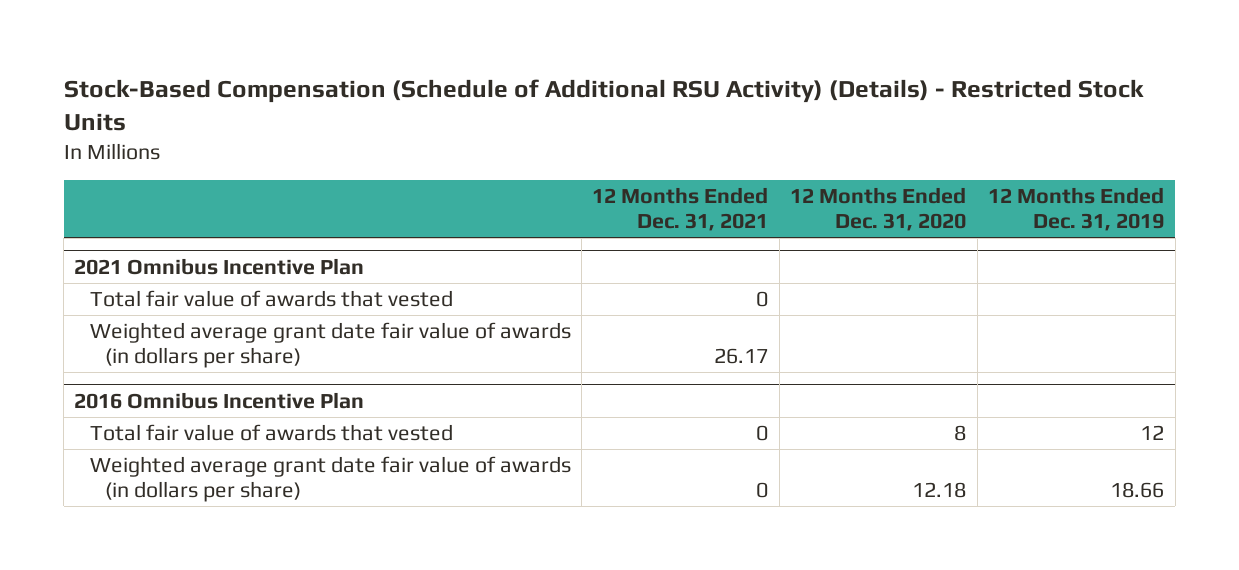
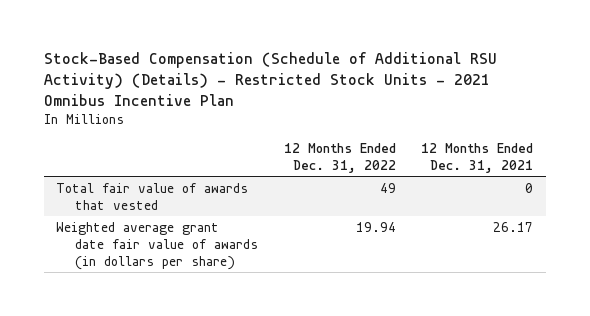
[63,78,1144,131] Stock-Based Compensation (Schedule of Additional RSU Activity) (Details) - Restricted Stock Units -> [43,52,497,106] Stock-Based Compensation (Schedule of Additional RSU Activity) (Details) - Restricted Stock Units - 2021 Omnibus Incentive Plan
[790,187,967,232] 12 Months Ended Dec. 31, 2020 -> none
[988,187,1165,232] 12 Months Ended Dec. 31, 2019 -> none
none -> [283,142,396,174] 12 Months Ended Dec. 31, 2022
[74,257,365,275] 2021 Omnibus Incentive Plan -> none
[74,391,365,409] 2016 Omnibus Incentive Plan -> none
[89,424,453,442] Total fair value of awards that vested -> none
[89,456,571,503] Weighted average grant date fair value of awards (in dollars per share) -> none

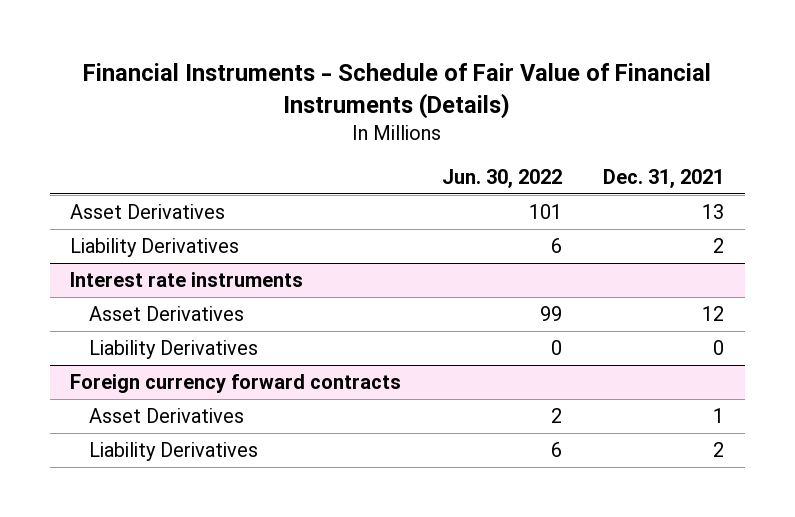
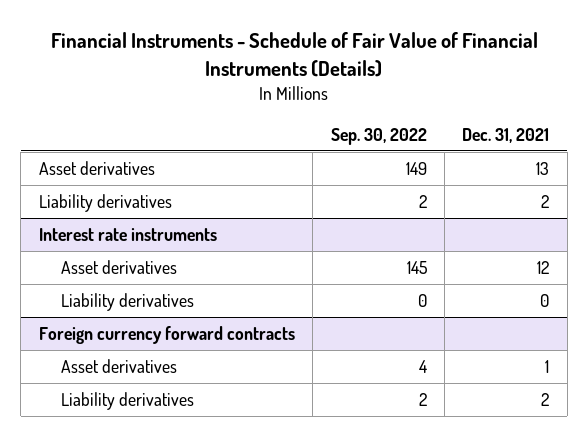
[442,169,563,189] Jun. 30, 2022 -> none
none -> [330,127,427,145] Sep. 30, 2022
[70,203,226,219] Asset Derivatives -> [38,160,155,175] Asset derivatives
[70,237,240,257] Liability Derivatives -> [38,193,172,212] Liability derivatives
[88,305,244,321] Asset Derivatives -> [60,259,177,274] Asset derivatives
[88,339,258,359] Liability Derivatives -> [60,292,194,311] Liability derivatives
[88,407,244,423] Asset Derivatives -> [60,358,177,373] Asset derivatives
[88,441,258,461] Liability Derivatives -> [60,391,194,410] Liability derivatives

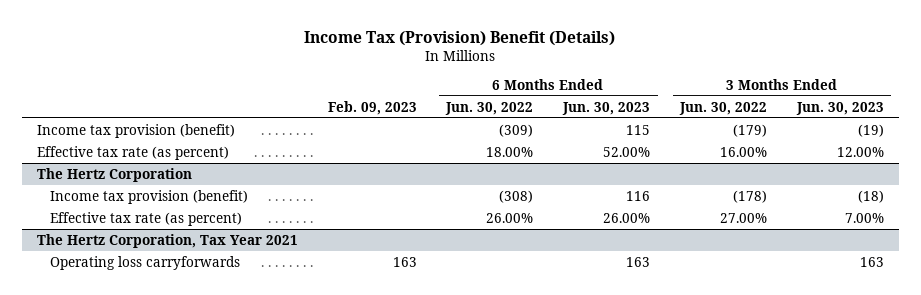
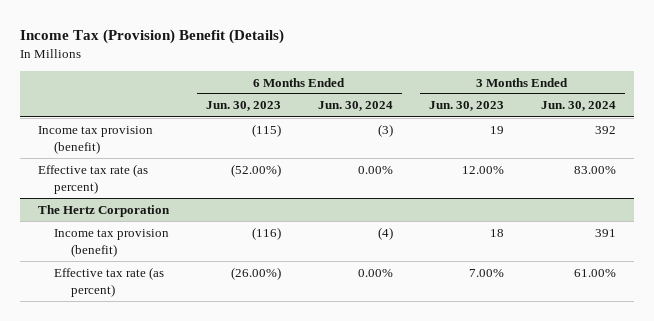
[327,100,417,115] Feb. 09, 2023 -> none
[445,101,534,115] Jun. 30, 2022 -> none
[678,101,767,115] Jun. 30, 2022 -> none
none -> [317,101,393,112] Jun. 30, 2024
none -> [540,101,616,112] Jun. 30, 2024
[626,124,651,135] 115 -> [252,123,282,137] (115)
[857,123,884,137] (19) -> [490,125,505,134] 19
[603,146,651,157] 52.00% -> [231,163,282,177] (52.00%)
[36,233,298,248] The Hertz Corporation, Tax Year 2021 -> none
[49,255,240,270] Operating loss carryforwards -> none
[626,190,651,201] 116 -> [252,226,282,240] (116)
[857,189,884,203] (18) -> [490,228,505,237] 18
[603,212,651,223] 26.00% -> [231,266,282,280] (26.00%)

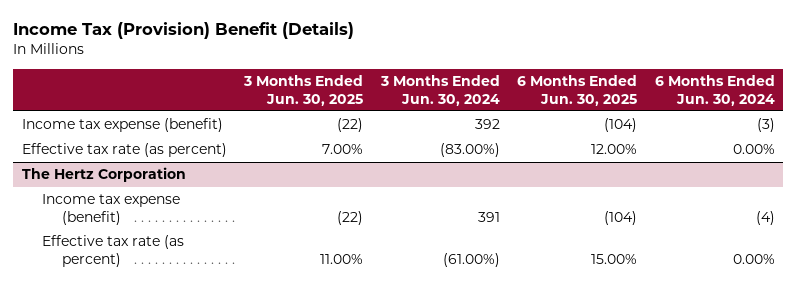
[206,101,282,112] Jun. 30, 2023 -> none
[429,101,505,112] Jun. 30, 2023 -> none
none -> [243,74,364,106] 3 Months Ended Jun. 30, 2025
none -> [517,74,638,106] 6 Months Ended Jun. 30, 2025
[38,125,154,154] Income tax provision (benefit) -> [21,118,223,133] Income tax expense (benefit)
[573,165,616,174] 83.00% -> [439,143,500,158] (83.00%)
[54,228,170,257] Income tax provision (benefit) -> [41,194,180,225] Income tax expense (benefit)
[573,268,616,277] 61.00% -> [442,252,500,267] (61.00%)

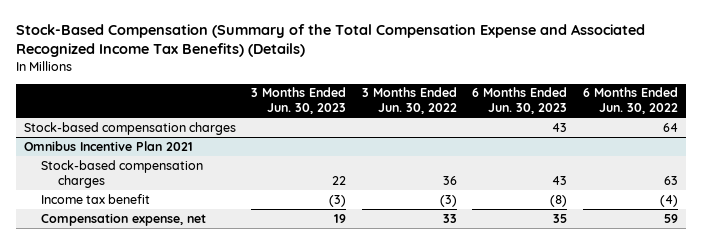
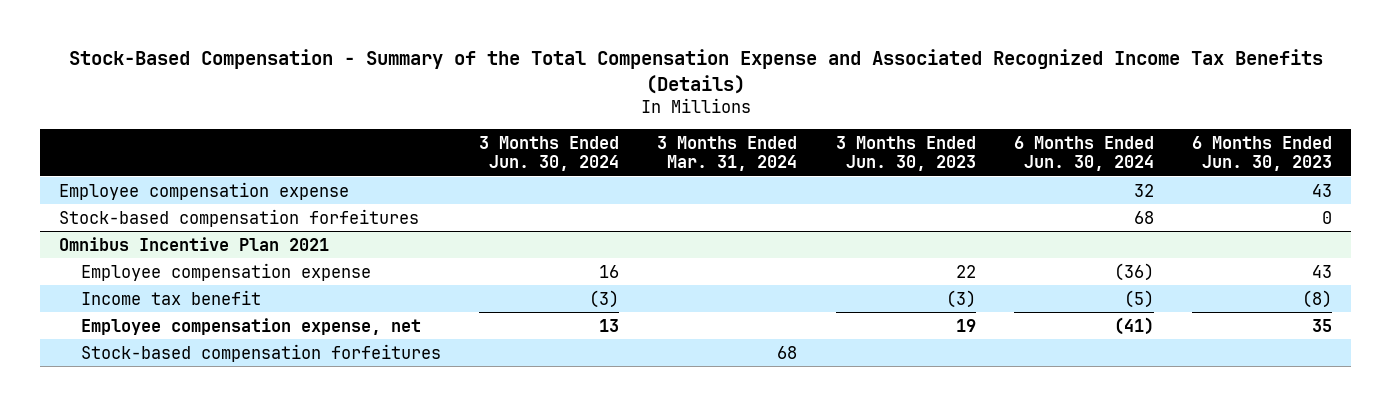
[15,24,645,58] Stock-Based Compensation (Summary of the Total Compensation Expense and Associated Recognized Income Tax Benefits) (Details) -> [68,49,1323,94] Stock-Based Compensation - Summary of the Total Compensation Expense and Associated Recognized Income Tax Benefits (Details)
[361,87,457,115] 3 Months Ended Jun. 30, 2022 -> none
[582,87,678,115] 6 Months Ended Jun. 30, 2022 -> none
none -> [478,135,619,171] 3 Months Ended Jun. 30, 2024
none -> [657,135,798,171] 3 Months Ended Mar. 31, 2024
none -> [1013,135,1154,171] 6 Months Ended Jun. 30, 2024
[23,121,236,135] Stock-based compensation charges -> [59,181,350,200] Employee compensation expense
none -> [59,208,420,227] Stock-based compensation forfeitures
[40,159,203,188] Stock-based compensation charges -> [80,262,371,281] Employee compensation expense
[40,212,206,226] Compensation expense, net -> [80,317,421,335] Employee compensation expense, net
none -> [80,343,441,362] Stock-based compensation forfeitures

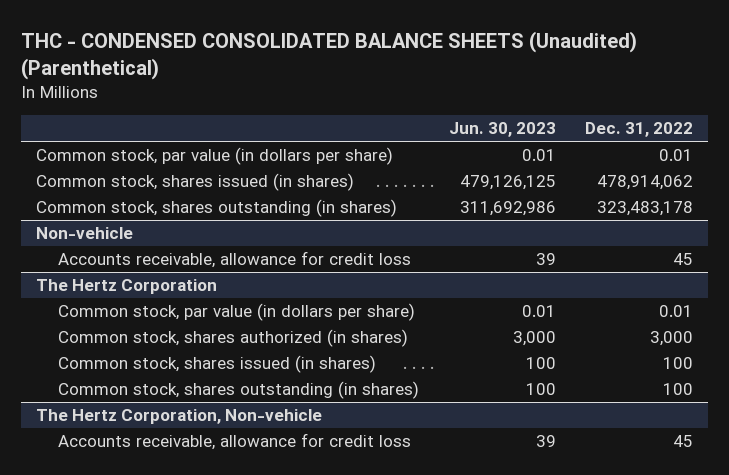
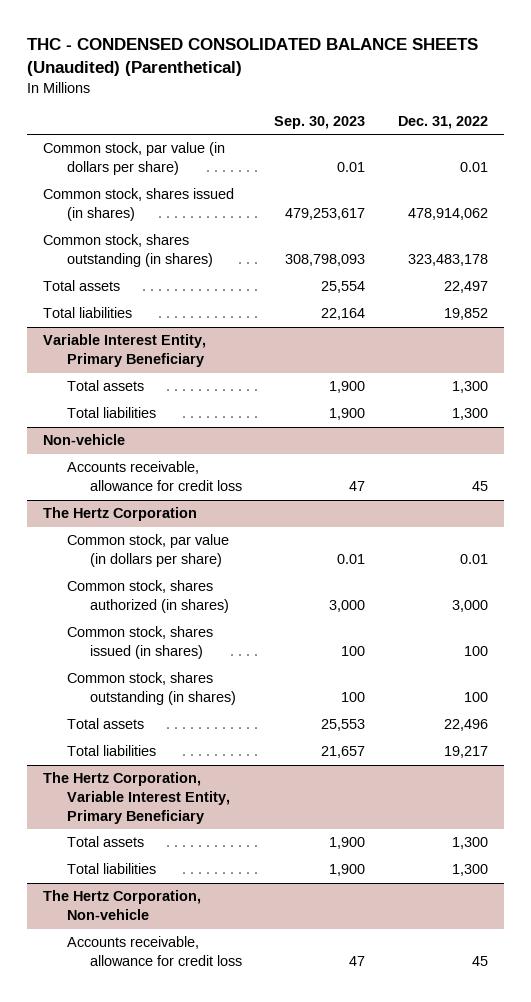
[448,122,556,138] Jun. 30, 2023 -> none
none -> [274,115,366,129] Sep. 30, 2023
none -> [43,280,121,292] Total assets
none -> [43,307,133,319] Total liabilities
none -> [43,334,207,368] Variable Interest Entity, Primary Beneficiary
none -> [66,380,144,392] Total assets
none -> [66,407,156,419] Total liabilities
none -> [66,718,144,730] Total assets
none -> [66,745,156,757] Total liabilities
none -> [43,772,230,825] The Hertz Corporation, Variable Interest Entity, Primary Beneficiary
none -> [66,836,144,848] Total assets
none -> [66,863,156,875] Total liabilities

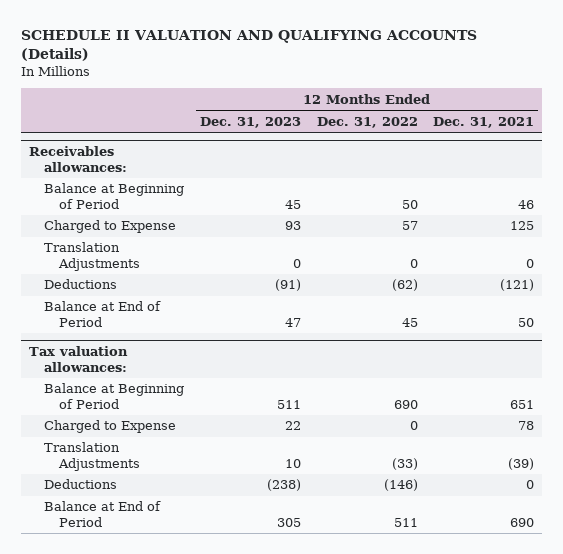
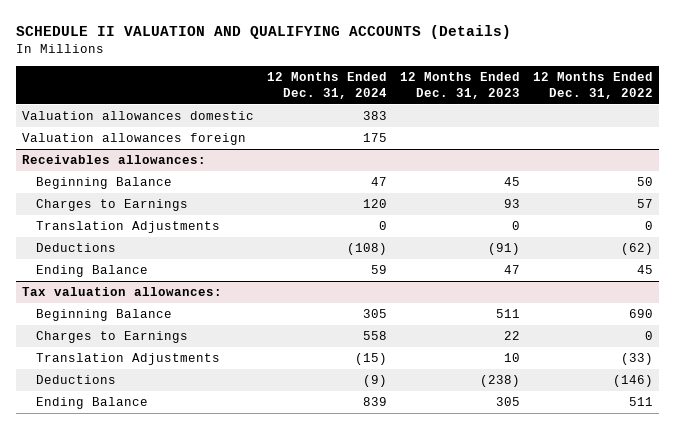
[433,116,535,128] Dec. 31, 2021 -> none
none -> [267,71,388,99] 12 Months Ended Dec. 31, 2024
none -> [22,111,255,121] Valuation allowances domestic
none -> [22,133,247,146] Valuation allowances foreign
[44,183,185,209] Balance at Beginning of Period -> [35,177,172,190] Beginning Balance
[44,220,177,234] Charged to Expense -> [35,199,188,212] Charges to Earnings
[44,301,162,327] Balance at End of Period -> [35,265,148,278] Ending Balance
[44,383,185,409] Balance at Beginning of Period -> [35,309,172,322] Beginning Balance
[44,420,177,434] Charged to Expense -> [35,331,188,344] Charges to Earnings
[44,501,162,527] Balance at End of Period -> [35,397,148,410] Ending Balance

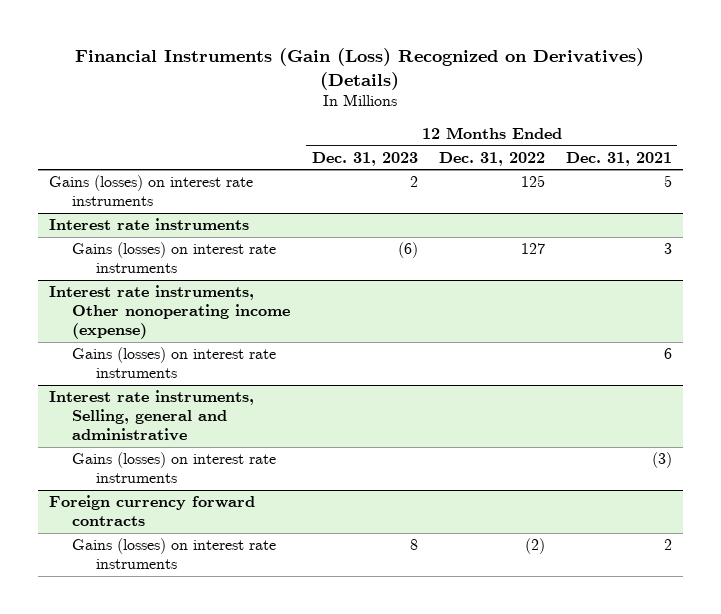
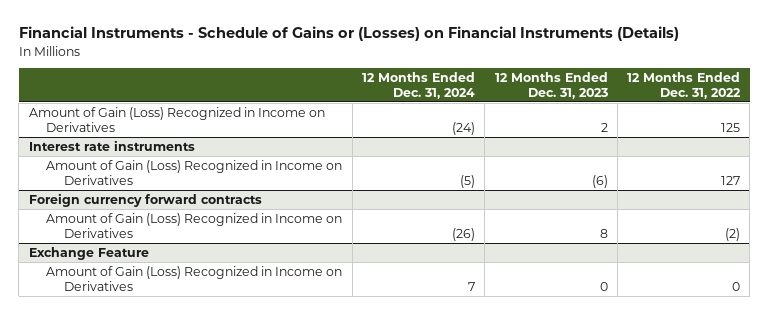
[75,47,645,90] Financial Instruments (Gain (Loss) Recognized on Derivatives) (Details) -> [18,26,679,42] Financial Instruments - Schedule of Gains or (Losses) on Financial Instruments (Details)
[566,151,673,166] Dec. 31, 2021 -> none
none -> [362,71,476,99] 12 Months Ended Dec. 31, 2024
[48,175,253,207] Gains (losses) on interest rate instruments -> [28,106,325,132] Amount of Gain (Loss) Recognized in Income on Derivatives
[48,285,291,340] Interest rate instruments, Other nonoperating income (expense) -> none
[72,347,277,379] Gains (losses) on interest rate instruments -> none
[48,390,254,442] Interest rate instruments, Selling, general and administrative -> none
[72,452,277,484] Gains (losses) on interest rate instruments -> none
[72,242,277,274] Gains (losses) on interest rate instruments -> [46,159,343,185] Amount of Gain (Loss) Recognized in Income on Derivatives
[72,538,277,570] Gains (losses) on interest rate instruments -> [46,212,343,238] Amount of Gain (Loss) Recognized in Income on Derivatives
none -> [28,246,149,260] Exchange Feature
none -> [46,265,343,291] Amount of Gain (Loss) Recognized in Income on Derivatives

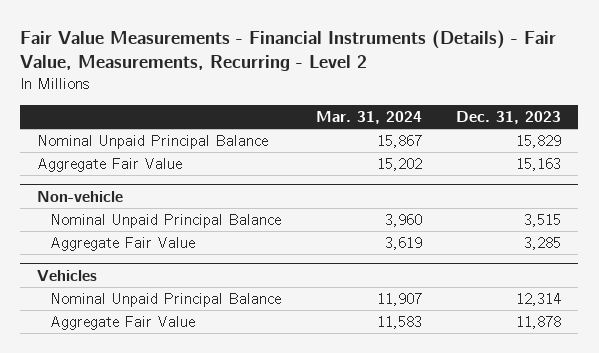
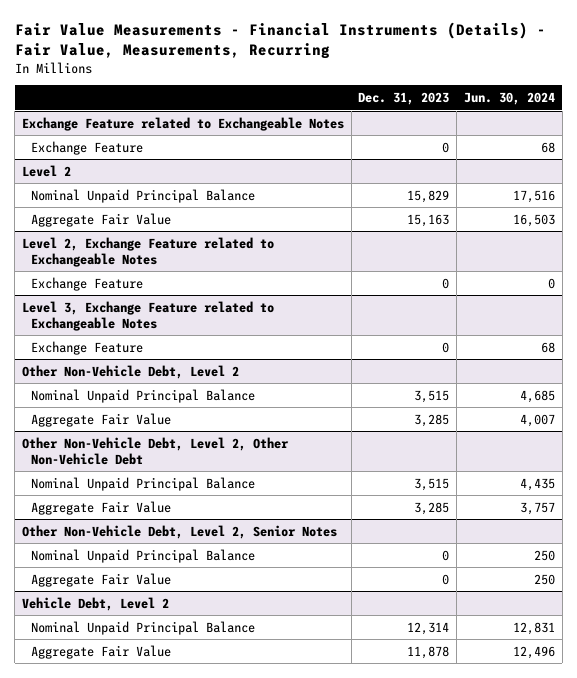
[20,30,557,72] Fair Value Measurements - Financial Instruments (Details) - Fair Value, Measurements, Recurring - Level 2 -> [14,21,546,59] Fair Value Measurements - Financial Instruments (Details) - Fair Value, Measurements, Recurring
[315,110,422,124] Mar. 31, 2024 -> none
none -> [463,92,555,106] Jun. 30, 2024
none -> [21,116,344,131] Exchange Feature related to Exchangeable Notes
none -> [31,140,144,155] Exchange Feature
none -> [21,164,71,177] Level 2
[37,190,124,202] Non-vehicle -> none
none -> [21,236,274,267] Level 2, Exchange Feature related to Exchangeable Notes
none -> [31,276,144,291] Exchange Feature
none -> [21,300,274,331] Level 3, Exchange Feature related to Exchangeable Notes
none -> [31,340,144,355] Exchange Feature
none -> [21,364,239,379] Other Non-Vehicle Debt, Level 2
[37,269,98,281] Vehicles -> none
none -> [21,436,289,465] Other Non-Vehicle Debt, Level 2, Other Non-Vehicle Debt
none -> [31,476,256,491] Nominal Unpaid Principal Balance
none -> [31,500,172,515] Aggregate Fair Value
none -> [21,524,337,539] Other Non-Vehicle Debt, Level 2, Senior Notes
none -> [31,548,256,563] Nominal Unpaid Principal Balance
none -> [31,572,172,587] Aggregate Fair Value
none -> [21,596,169,611] Vehicle Debt, Level 2

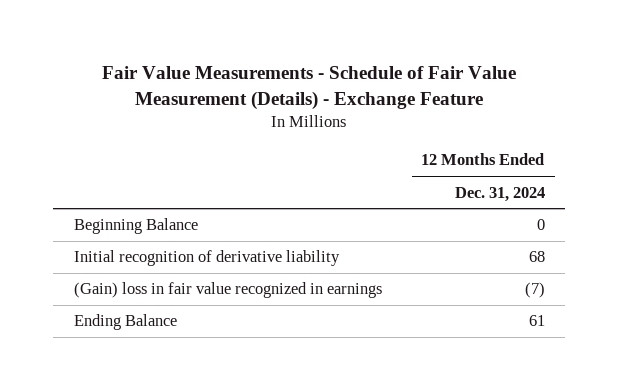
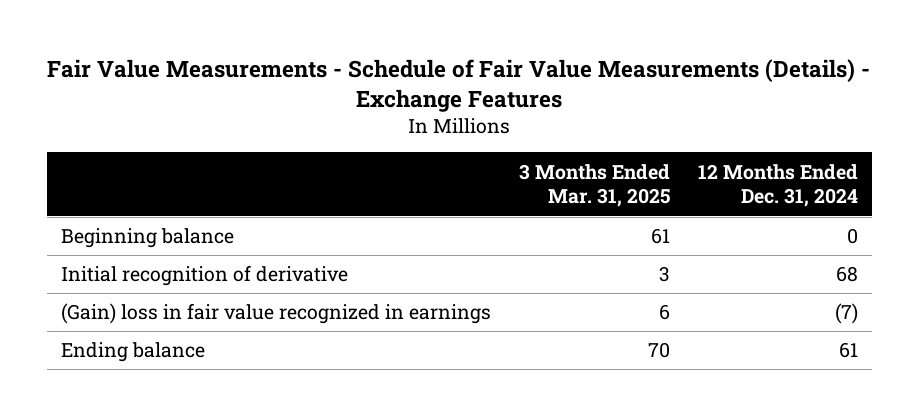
[102,66,517,110] Fair Value Measurements - Schedule of Fair Value Measurement (Details) - Exchange Feature -> [47,58,871,112] Fair Value Measurements - Schedule of Fair Value Measurements (Details) - Exchange Features
none -> [518,163,670,208] 3 Months Ended Mar. 31, 2025
[73,218,198,235] Beginning Balance -> [60,228,234,249] Beginning balance
[73,250,340,267] Initial recognition of derivative liability -> [60,265,348,287] Initial recognition of derivative
[73,314,177,331] Ending Balance -> [60,342,205,363] Ending balance

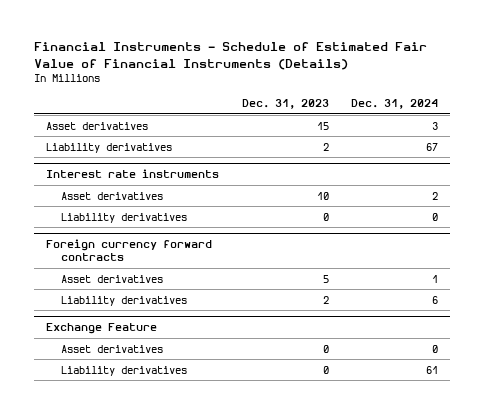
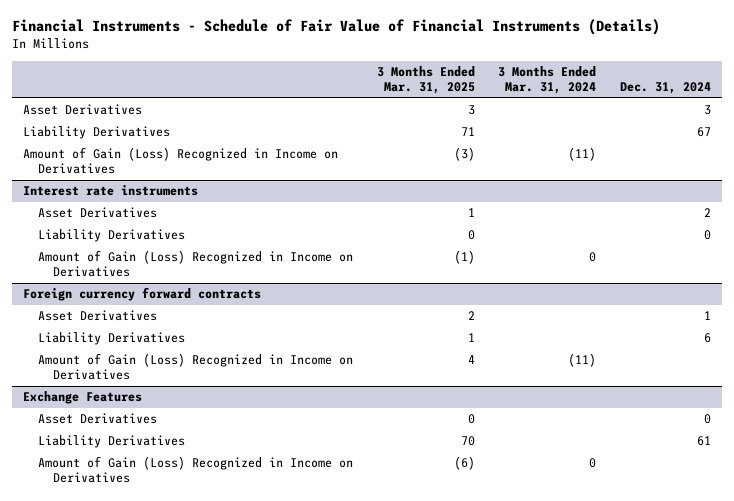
[34,41,428,70] Financial Instruments - Schedule of Estimated Fair Value of Financial Instruments (Details) -> [11,19,660,36] Financial Instruments - Schedule of Fair Value of Financial Instruments (Details)
[241,99,329,110] Dec. 31, 2023 -> none
none -> [376,66,475,95] 3 Months Ended Mar. 31, 2025
none -> [498,66,597,95] 3 Months Ended Mar. 31, 2024
[45,121,148,130] Asset derivatives -> [23,104,143,116] Asset Derivatives
[45,142,172,153] Liability derivatives -> [23,126,171,140] Liability Derivatives
none -> [23,147,339,175] Amount of Gain (Loss) Recognized in Income on Derivatives
[61,191,164,200] Asset derivatives -> [38,207,158,219] Asset Derivatives
[61,212,188,223] Liability derivatives -> [38,229,186,243] Liability Derivatives
none -> [38,250,354,278] Amount of Gain (Loss) Recognized in Income on Derivatives
[45,323,157,335] Exchange Feature -> none
[61,274,164,283] Asset derivatives -> [38,310,158,322] Asset Derivatives
[61,295,188,306] Liability derivatives -> [38,332,186,346] Liability Derivatives
none -> [38,353,354,381] Amount of Gain (Loss) Recognized in Income on Derivatives
none -> [23,391,143,405] Exchange Features
[61,344,164,353] Asset derivatives -> [38,413,158,425] Asset Derivatives
[61,365,188,376] Liability derivatives -> [38,435,186,449] Liability Derivatives
none -> [38,456,354,484] Amount of Gain (Loss) Recognized in Income on Derivatives

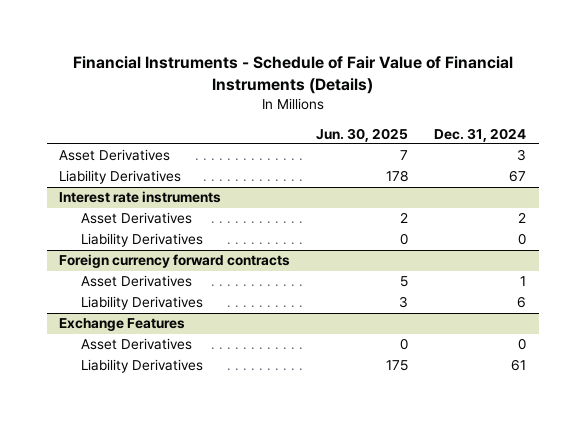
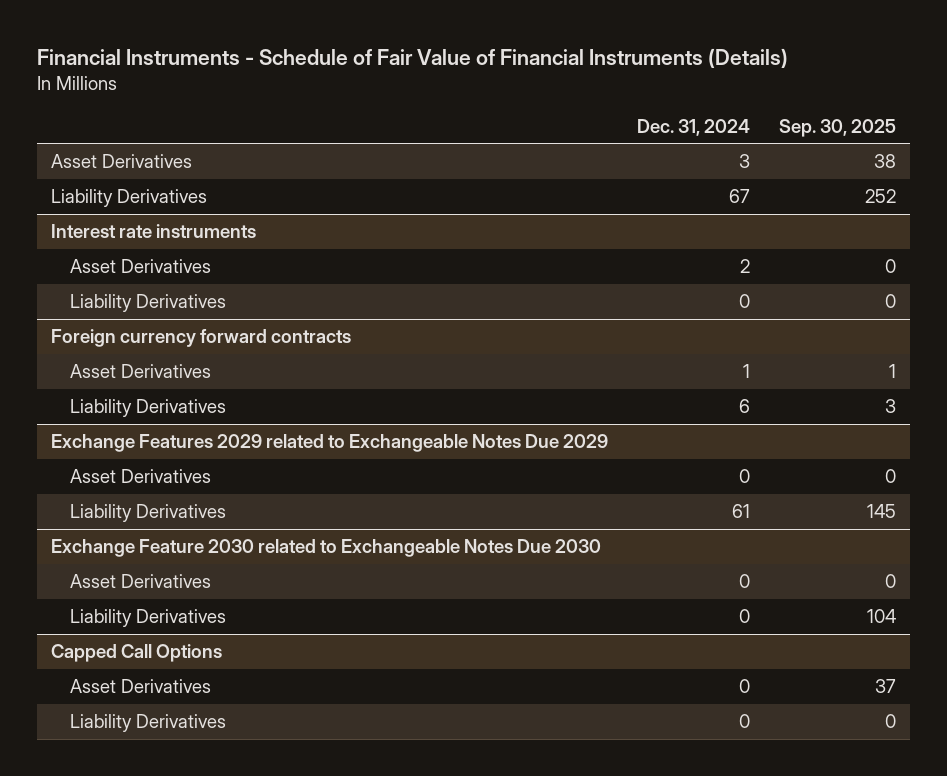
[316,127,409,142] Jun. 30, 2025 -> none
none -> [778,118,896,137] Sep. 30, 2025
[59,318,186,332] Exchange Features -> none
none -> [51,434,609,453] Exchange Features 2029 related to Exchangeable Notes Due 2029
none -> [51,539,602,558] Exchange Feature 2030 related to Exchangeable Notes Due 2030
none -> [69,574,211,589] Asset Derivatives
none -> [69,609,226,628] Liability Derivatives
none -> [51,644,223,663] Capped Call Options
none -> [69,679,211,694] Asset Derivatives
none -> [69,714,226,733] Liability Derivatives

